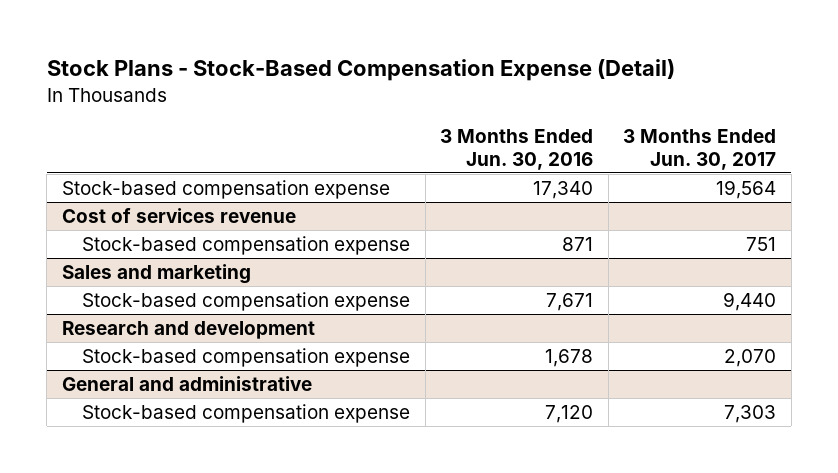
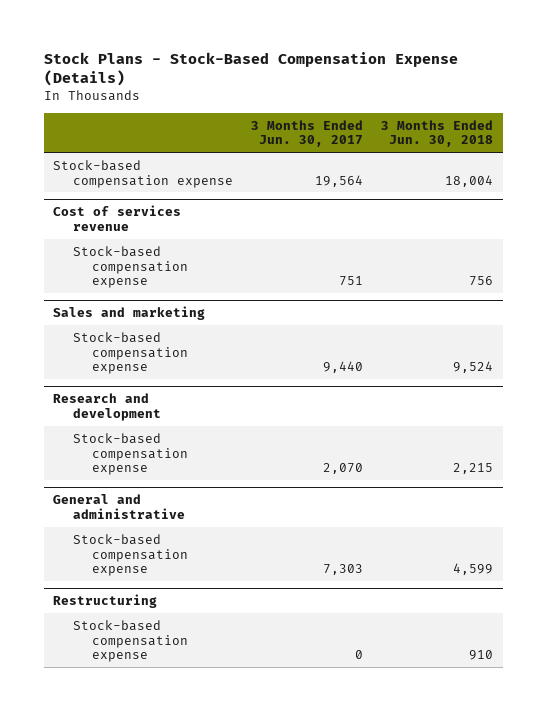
[46,59,675,82] Stock Plans - Stock-Based Compensation Expense (Detail) -> [43,51,458,87] Stock Plans - Stock-Based Compensation Expense (Details)
[440,128,594,170] 3 Months Ended Jun. 30, 2016 -> none
none -> [381,119,494,148] 3 Months Ended Jun. 30, 2018
none -> [53,594,158,609] Restructuring
none -> [72,619,189,663] Stock-based compensation expense

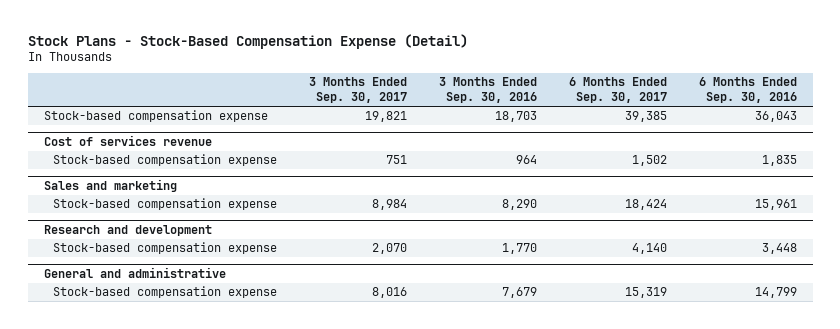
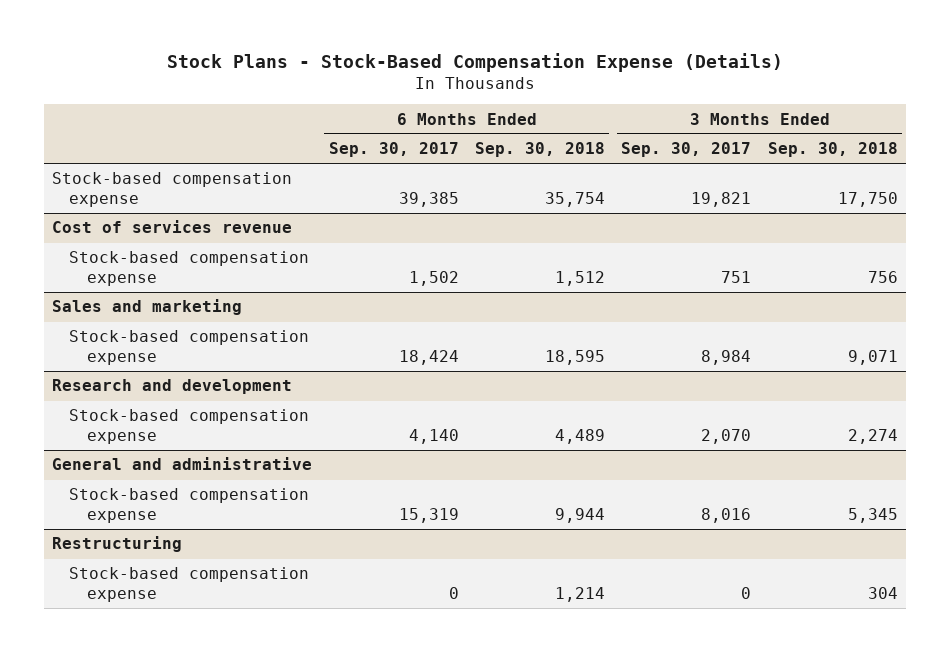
[27,33,468,49] Stock Plans - Stock-Based Compensation Expense (Detail) -> [166,52,783,72] Stock Plans - Stock-Based Compensation Expense (Details)
[438,77,537,104] 3 Months Ended Sep. 30, 2016 -> none
[698,77,797,104] 6 Months Ended Sep. 30, 2016 -> none
none -> [474,142,605,158] Sep. 30, 2018
none -> [767,142,898,158] Sep. 30, 2018
none -> [52,536,183,553] Restructuring
none -> [69,567,310,603] Stock-based compensation expense

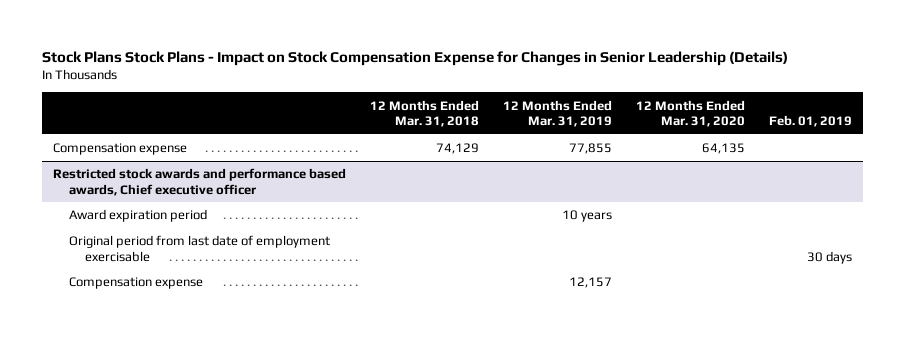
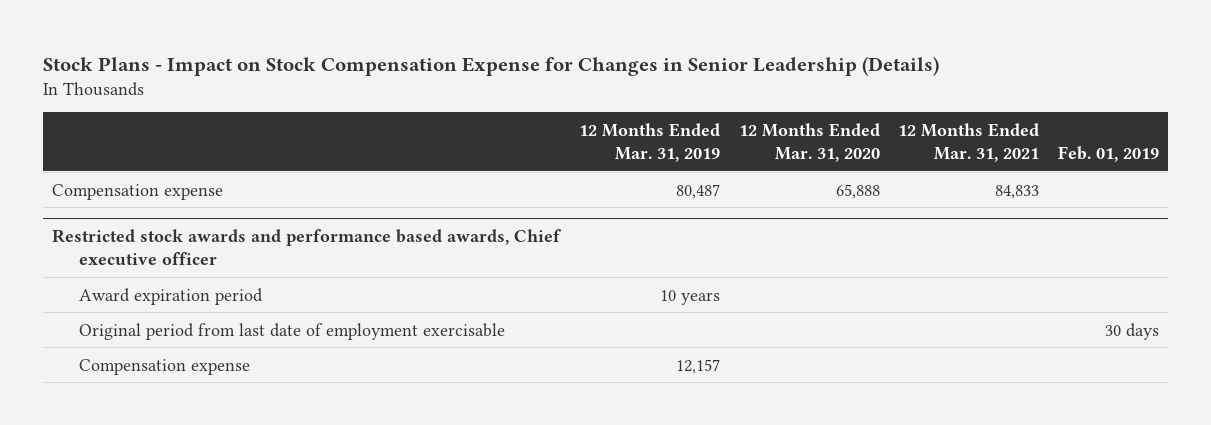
[41,50,788,66] Stock Plans Stock Plans - Impact on Stock Compensation Expense for Changes in Senior Leadership (Details) -> [43,55,940,76] Stock Plans - Impact on Stock Compensation Expense for Changes in Senior Leadership (Details)
[370,99,480,127] 12 Months Ended Mar. 31, 2018 -> none
none -> [898,123,1040,162] 12 Months Ended Mar. 31, 2021
[569,143,613,155] 77,855 -> [675,183,720,199] 80,487
[701,143,745,155] 64,135 -> [835,183,880,199] 65,888

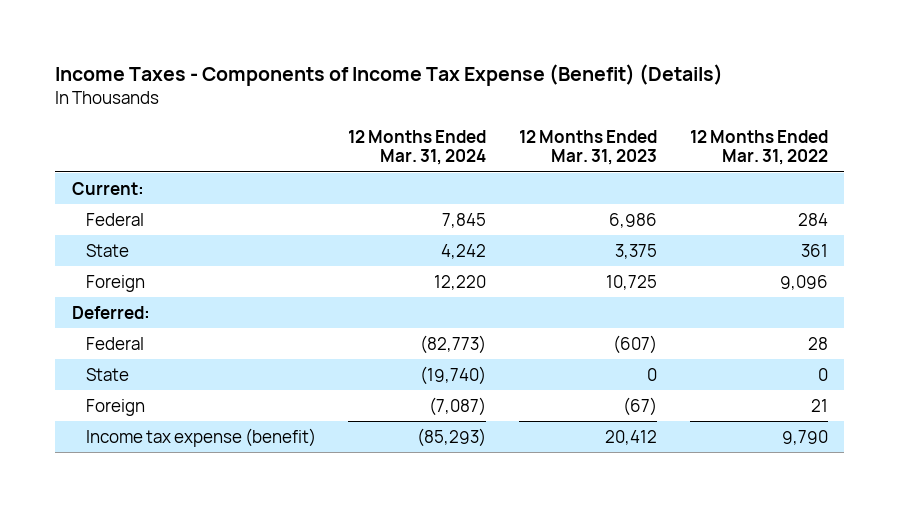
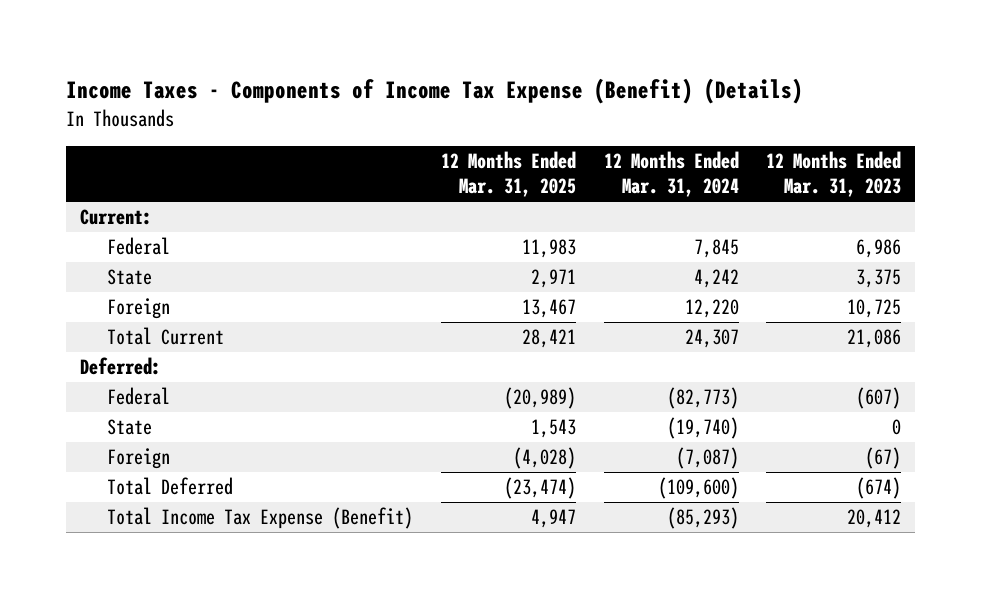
[689,129,828,166] 12 Months Ended Mar. 31, 2022 -> none
none -> [440,151,576,198] 12 Months Ended Mar. 31, 2025
none -> [107,327,225,346] Total Current
none -> [107,477,234,496] Total Deferred
[85,427,316,447] Income tax expense (benefit) -> [107,507,414,530] Total Income Tax Expense (Benefit)

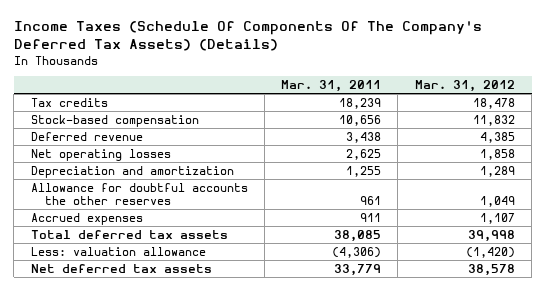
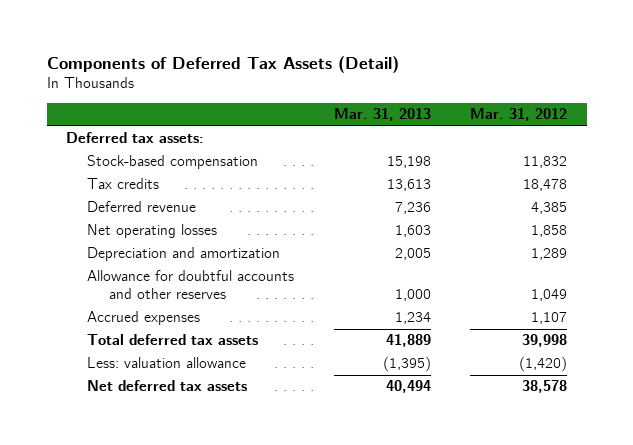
[13,21,482,52] Income Taxes (Schedule Of Components Of The Company's Deferred Tax Assets) (Details) -> [46,55,399,73] Components of Deferred Tax Assets (Detail)
[281,80,382,93] Mar. 31, 2011 -> none
none -> [333,108,431,122] Mar. 31, 2013
none -> [66,132,205,144] Deferred tax assets:
[30,97,108,107] Tax credits -> [87,178,160,190] Tax credits
[30,182,248,206] Allowance for doubtful accounts the other reserves -> [87,270,295,300] Allowance for doubtful accounts and other reserves

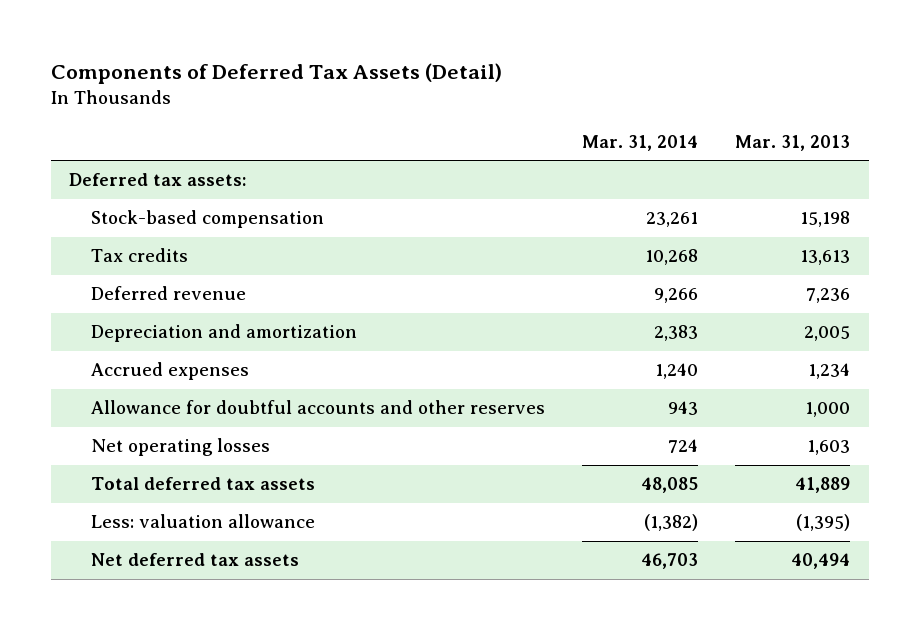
[470,108,568,122] Mar. 31, 2012 -> none
none -> [581,134,698,151] Mar. 31, 2014
[87,270,295,300] Allowance for doubtful accounts and other reserves -> [90,400,545,415] Allowance for doubtful accounts and other reserves
[87,224,218,239] Net operating losses -> [90,438,270,457] Net operating losses

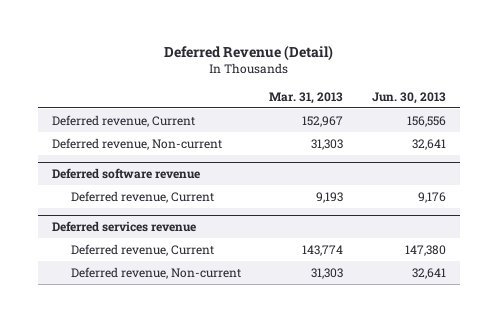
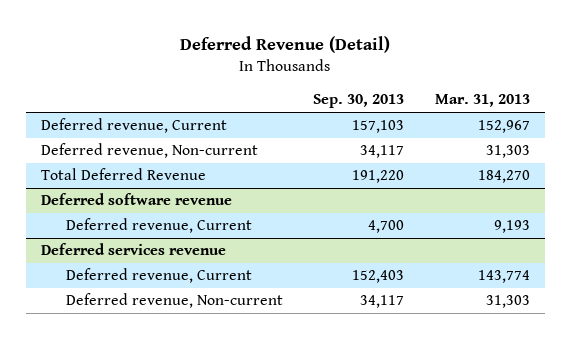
[371,91,446,104] Jun. 30, 2013 -> none
none -> [313,94,405,109] Sep. 30, 2013
none -> [41,168,207,181] Total Deferred Revenue

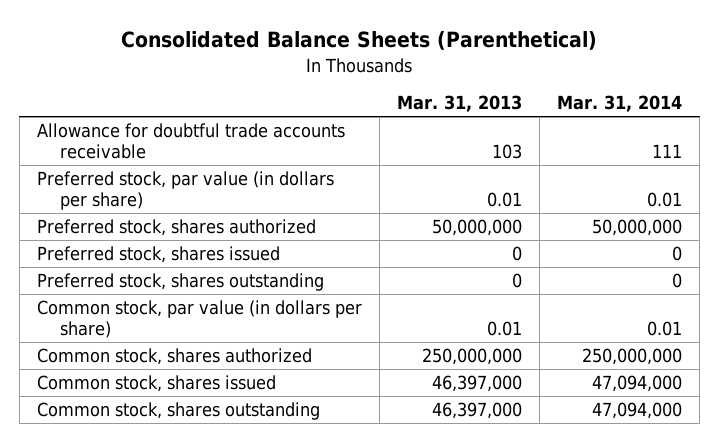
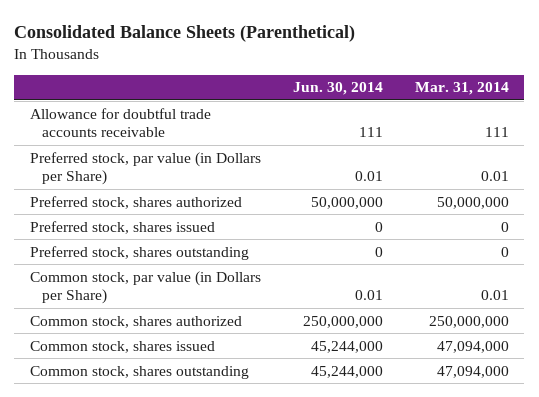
[396,95,522,113] Mar. 31, 2013 -> none
none -> [292,82,383,96] Jun. 30, 2014
[36,170,334,210] Preferred stock, par value (in dollars per share) -> [30,151,262,186] Preferred stock, par value (in Dollars per Share)
[36,299,362,338] Common stock, par value (in dollars per share) -> [30,270,262,305] Common stock, par value (in Dollars per Share)

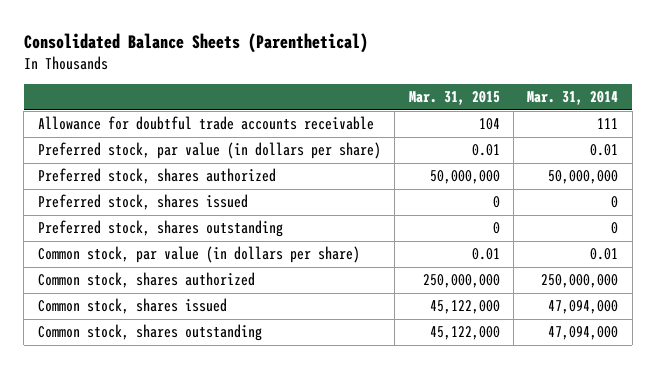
[292,82,383,96] Jun. 30, 2014 -> none
none -> [408,91,500,106] Mar. 31, 2015
[30,151,262,186] Preferred stock, par value (in Dollars per Share) -> [37,142,381,160] Preferred stock, par value (in dollars per share)
[30,270,262,305] Common stock, par value (in Dollars per Share) -> [37,246,360,264] Common stock, par value (in dollars per share)

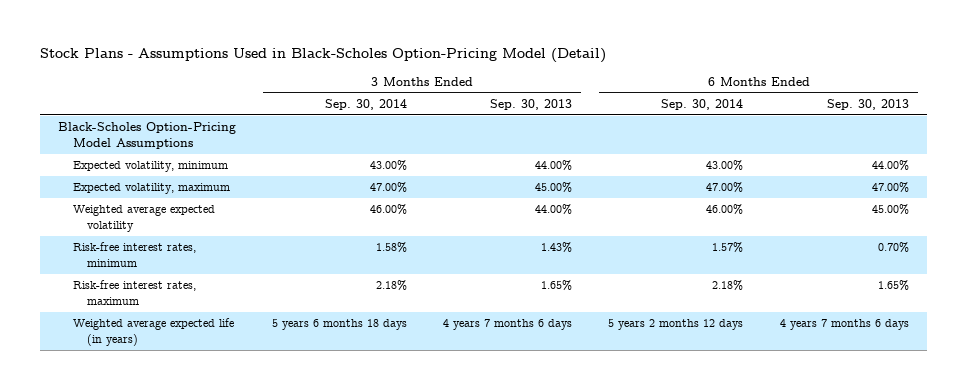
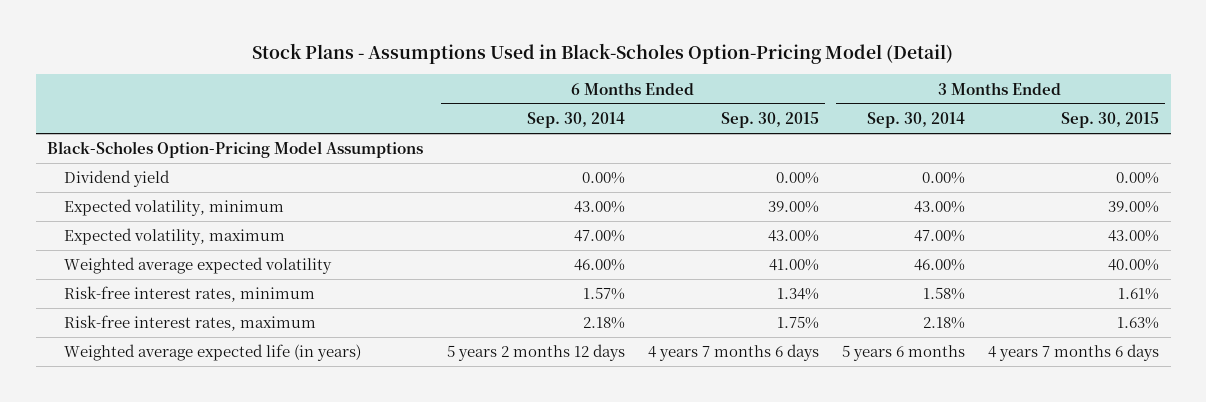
[490,98,573,110] Sep. 30, 2013 -> none
[826,98,909,110] Sep. 30, 2013 -> none
none -> [720,111,819,128] Sep. 30, 2015
none -> [1060,111,1159,128] Sep. 30, 2015
none -> [64,170,171,188] Dividend yield
[271,319,407,331] 5 years 6 months 18 days -> [841,345,965,362] 5 years 6 months

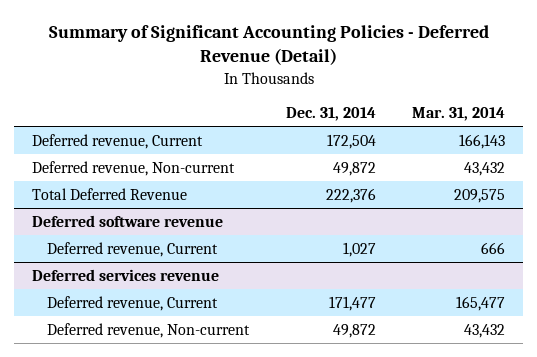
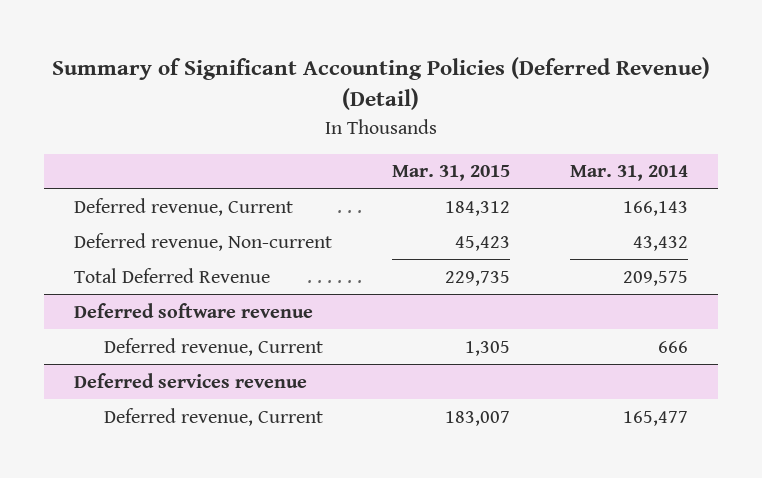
[48,24,489,66] Summary of Significant Accounting Policies - Deferred Revenue (Detail) -> [51,57,710,111] Summary of Significant Accounting Policies (Deferred Revenue) (Detail)
[285,107,376,122] Dec. 31, 2014 -> none
none -> [391,165,510,182] Mar. 31, 2015
[46,322,250,338] Deferred revenue, Non-current -> none

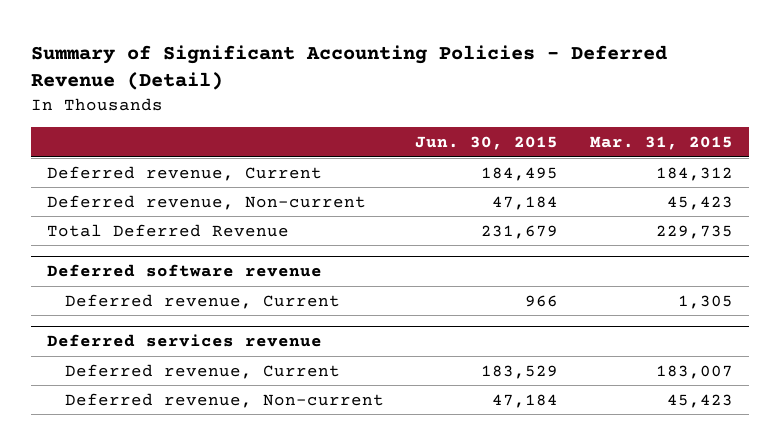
[51,57,710,111] Summary of Significant Accounting Policies (Deferred Revenue) (Detail) -> [31,44,668,90] Summary of Significant Accounting Policies - Deferred Revenue (Detail)
[569,165,688,182] Mar. 31, 2014 -> none
none -> [415,136,559,151] Jun. 30, 2015
none -> [64,392,384,408] Deferred revenue, Non-current

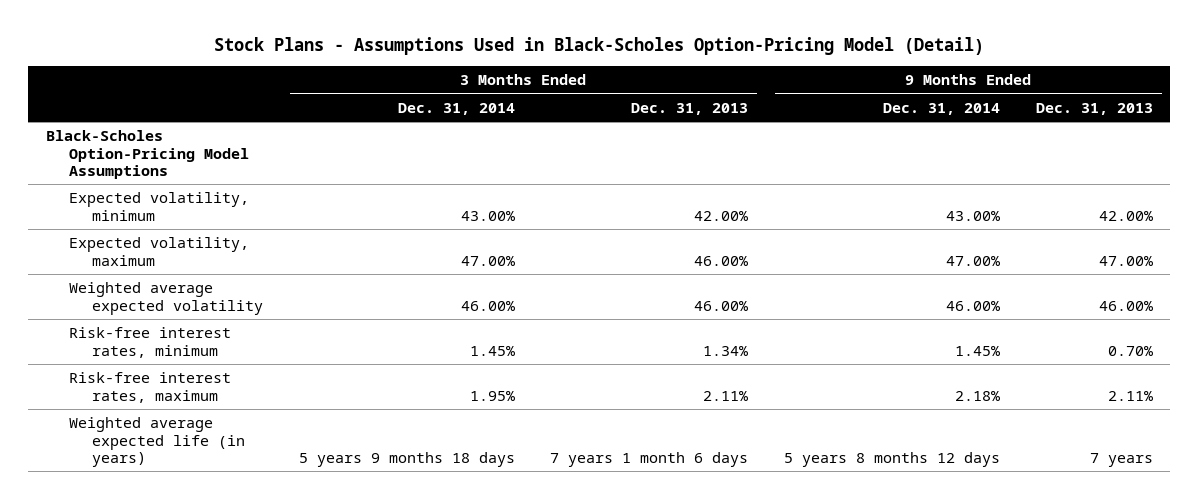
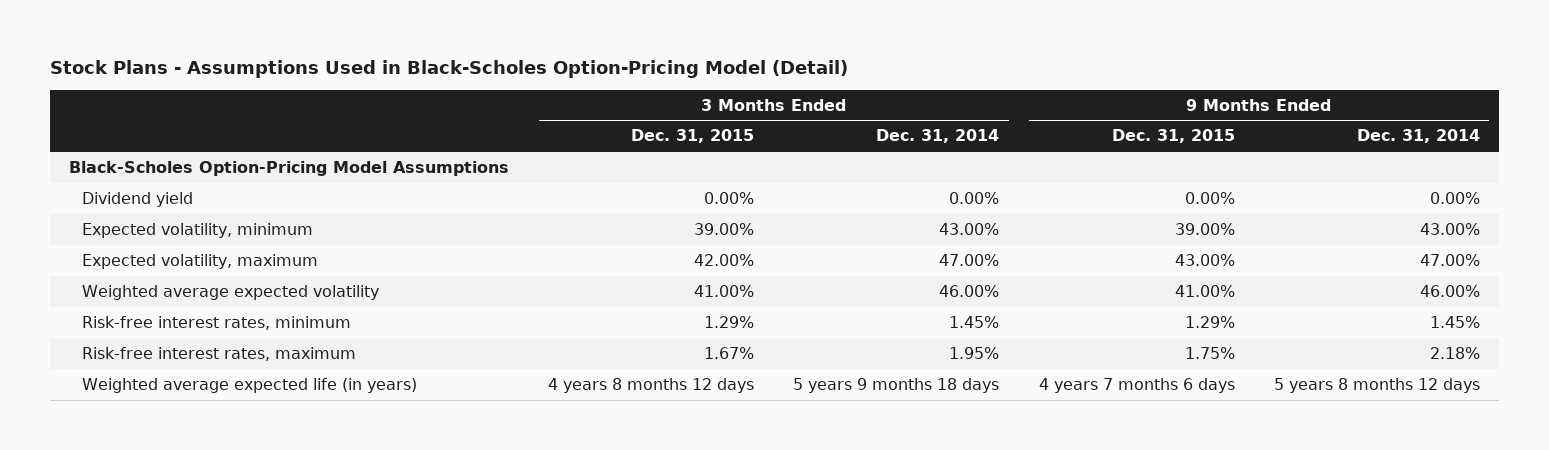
[631,102,749,115] Dec. 31, 2013 -> none
[1035,102,1153,115] Dec. 31, 2013 -> none
none -> [631,129,755,144] Dec. 31, 2015
none -> [1111,129,1235,144] Dec. 31, 2015
none -> [81,192,193,208] Dividend yield

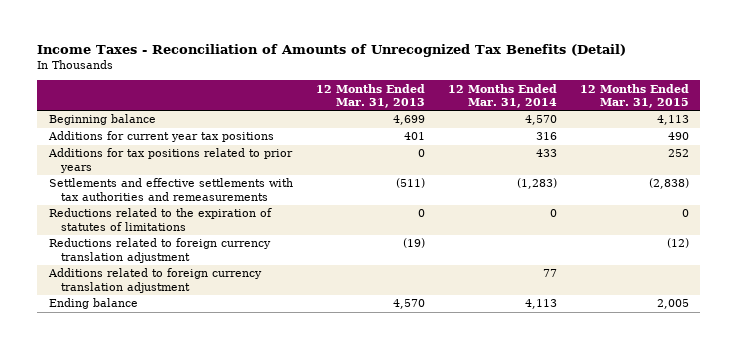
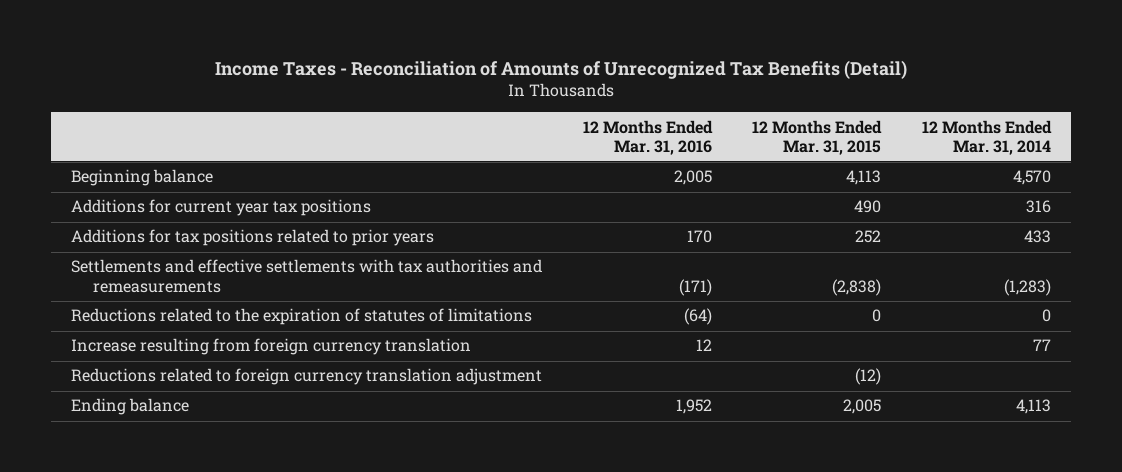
[315,83,425,108] 12 Months Ended Mar. 31, 2013 -> none
none -> [582,119,713,155] 12 Months Ended Mar. 31, 2016
none -> [70,338,471,356] Increase resulting from foreign currency translation
[47,268,262,293] Additions related to foreign currency translation adjustment -> none

